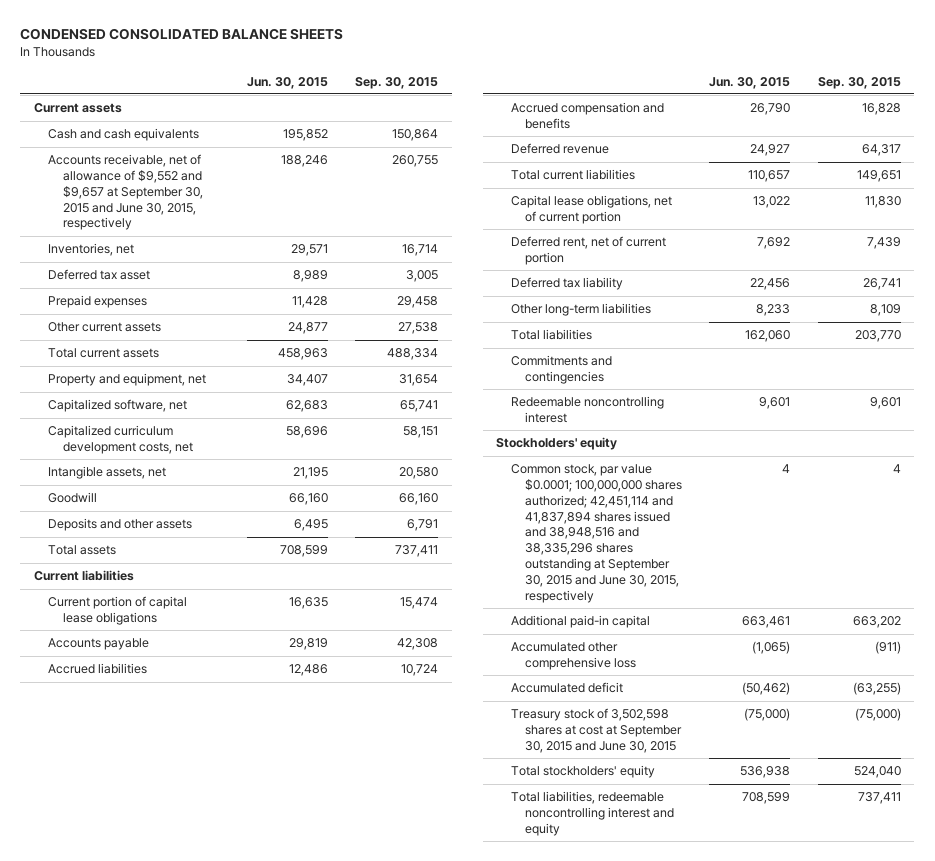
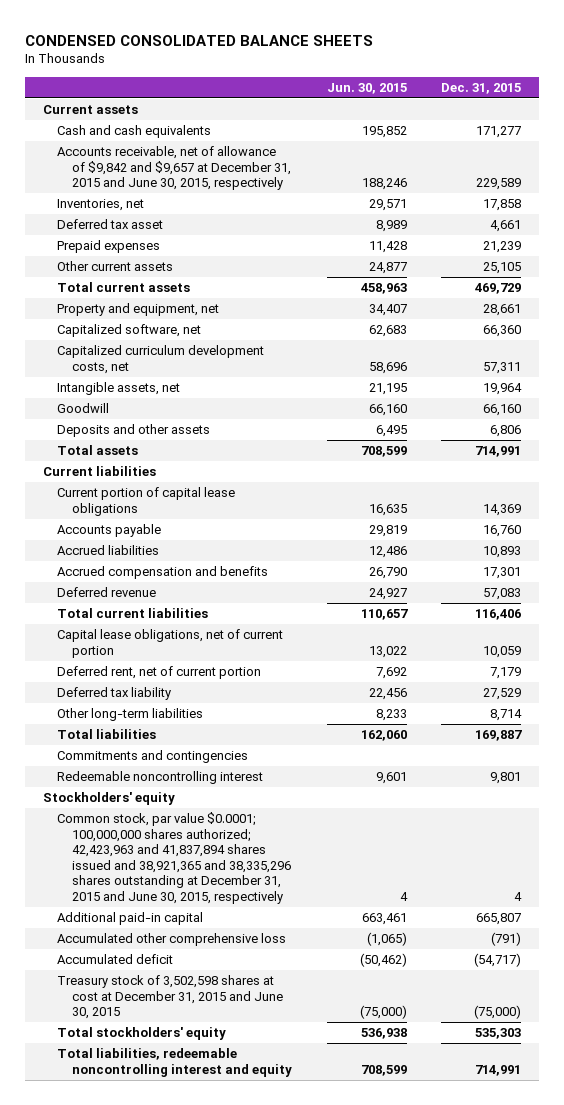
[355,76,439,89] Sep. 30, 2015 -> none
none -> [441,82,522,94] Dec. 31, 2015
[48,154,203,231] Accounts receivable, net of allowance of $9,552 and $9,657 at September 30, 2015 and June 30, 2015, respectively -> [57,146,291,191] Accounts receivable, net of allowance of $9,842 and $9,657 at December 31, 2015 and June 30, 2015, respectively
[510,464,683,603] Common stock, par value $0.0001; 100,000,000 shares authorized; 42,451,114 and 41,837,894 shares issued and 38,948,516 and 38,335,296 shares outstanding at September 30, 2015 and June 30, 2015, respectively -> [57,812,291,904] Common stock, par value $0.0001; 100,000,000 shares authorized; 42,423,963 and 41,837,894 shares issued and 38,921,365 and 38,335,296 shares outstanding at December 31, 2015 and June 30, 2015, respectively
[510,708,683,753] Treasury stock of 3,502,598 shares at cost at September 30, 2015 and June 30, 2015 -> [57,975,283,1020] Treasury stock of 3,502,598 shares at cost at December 31, 2015 and June 30, 2015

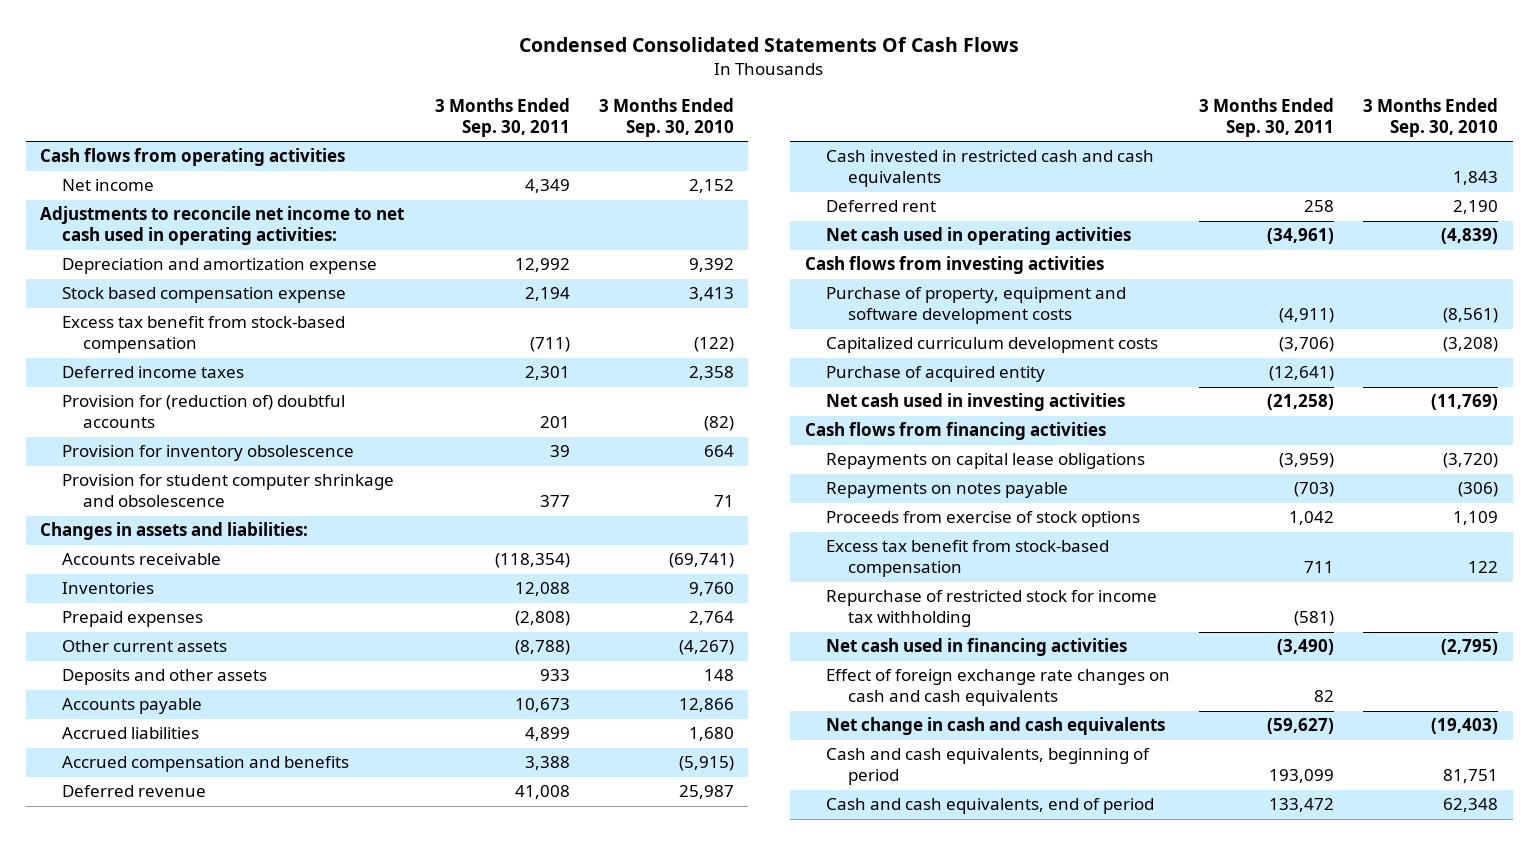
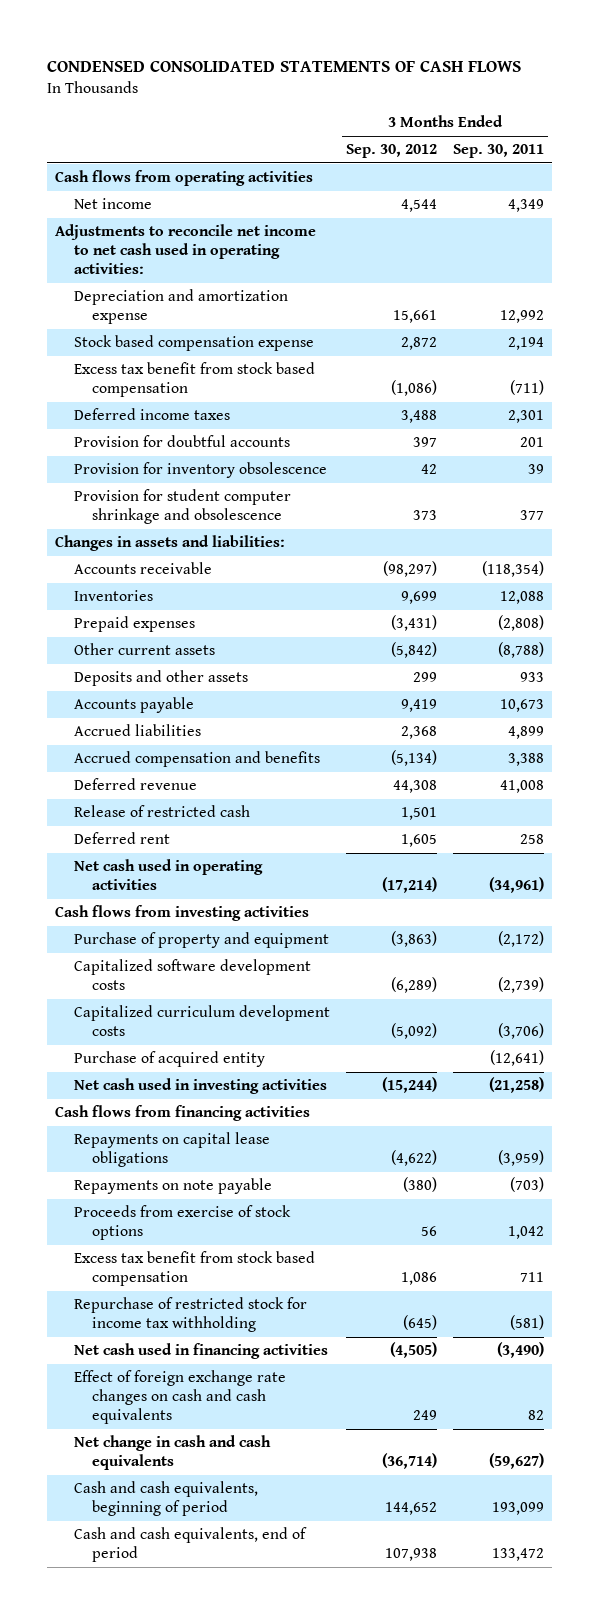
[519,37,1020,53] Condensed Consolidated Statements Of Cash Flows -> [47,60,522,72] CONDENSED CONSOLIDATED STATEMENTS OF CASH FLOWS
[598,98,734,138] 3 Months Ended Sep. 30, 2010 -> none
none -> [345,144,437,159] Sep. 30, 2012
[61,316,345,354] Excess tax benefit from stock-based compensation -> [73,362,315,398] Excess tax benefit from stock based compensation
[61,395,345,429] Provision for (reduction of) doubtful accounts -> [73,435,290,448] Provision for doubtful accounts
[826,150,1155,188] Cash invested in restricted cash and cash equivalents -> [73,805,250,818] Release of restricted cash
[826,287,1127,325] Purchase of property, equipment and software development costs -> [73,932,329,949] Purchase of property and equipment
[1279,308,1335,324] (4,911) -> [497,931,544,948] (2,172)
none -> [73,959,311,991] Capitalized software development costs
[826,482,1069,499] Repayments on notes payable -> [73,1178,272,1195] Repayments on note payable
[826,540,1110,578] Excess tax benefit from stock-based compensation -> [73,1251,315,1287] Excess tax benefit from stock based compensation

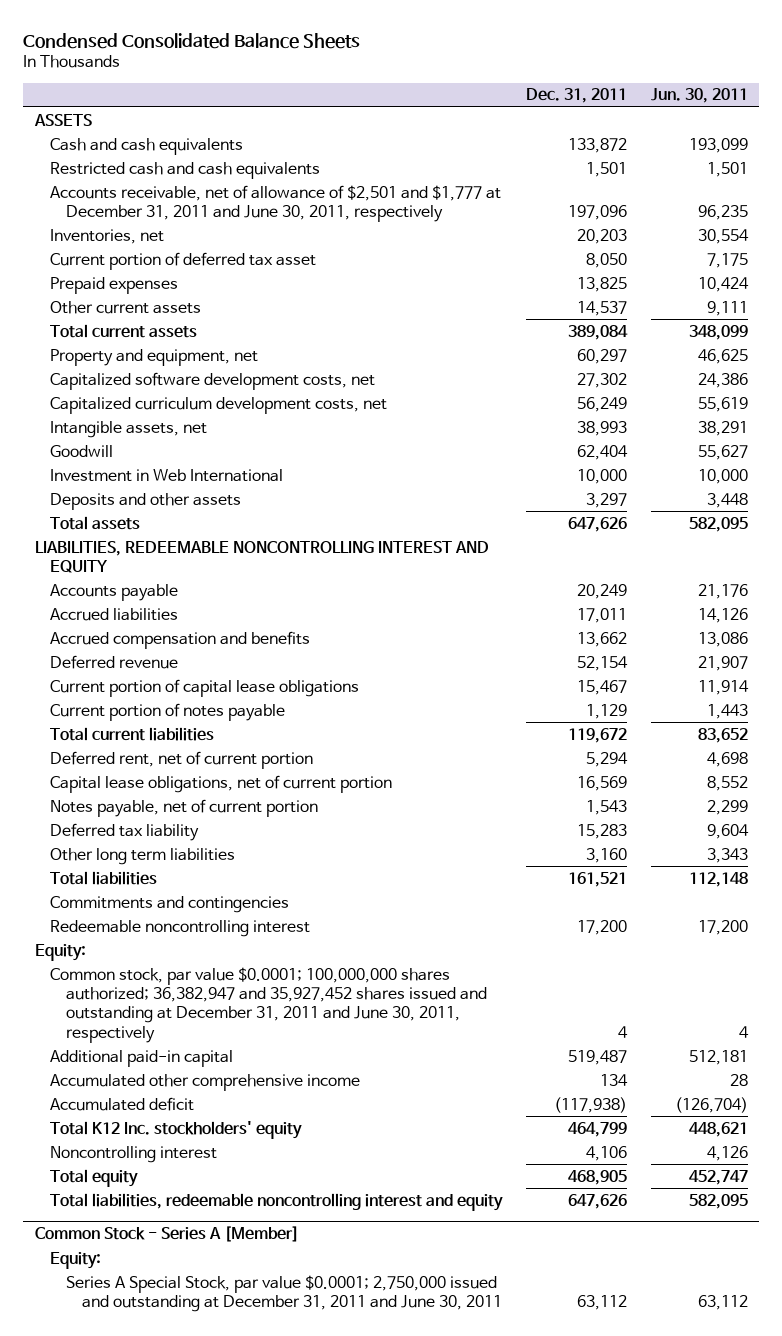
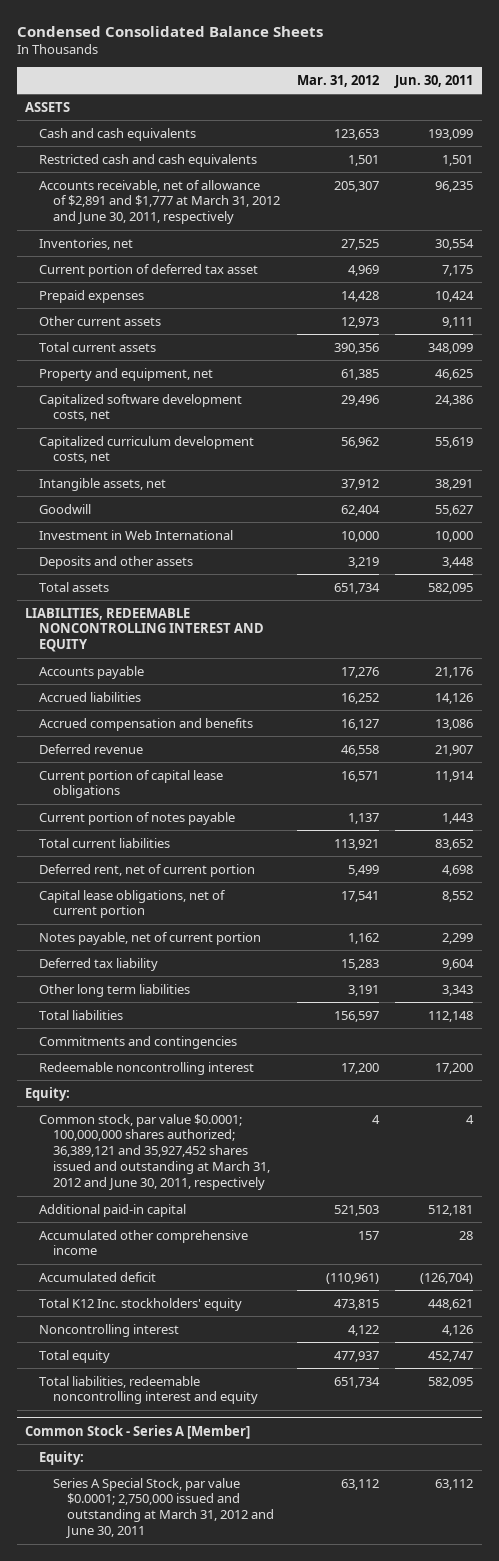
[526,88,628,104] Dec. 31, 2011 -> none
none -> [296,74,379,87] Mar. 31, 2012
[50,184,502,222] Accounts receivable, net of allowance of $2,501 and $1,777 at December 31, 2011 and June 30, 2011, respectively -> [39,179,281,225] Accounts receivable, net of allowance of $2,891 and $1,777 at March 31, 2012 and June 30, 2011, respectively
[50,966,487,1043] Common stock, par value $0.0001; 100,000,000 shares authorized; 36,382,947 and 35,927,452 shares issued and outstanding at December 31, 2011 and June 30, 2011, respectively -> [39,1113,271,1191] Common stock, par value $0.0001; 100,000,000 shares authorized; 36,389,121 and 35,927,452 shares issued and outstanding at March 31, 2012 and June 30, 2011, respectively
[65,1274,502,1312] Series A Special Stock, par value $0.0001; 2,750,000 issued and outstanding at December 31, 2011 and June 30, 2011 -> [53,1477,275,1539] Series A Special Stock, par value $0.0001; 2,750,000 issued and outstanding at March 31, 2012 and June 30, 2011

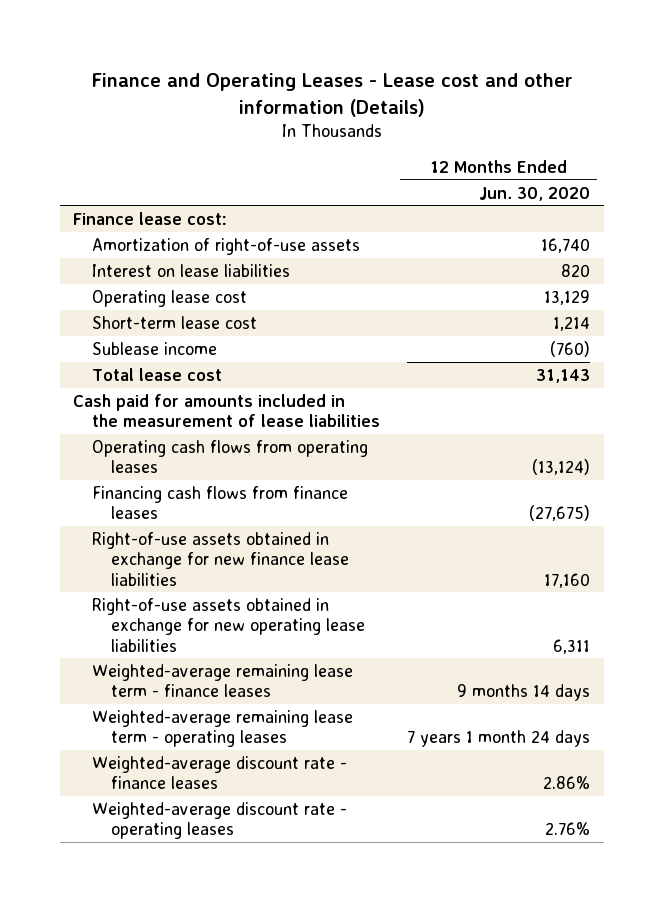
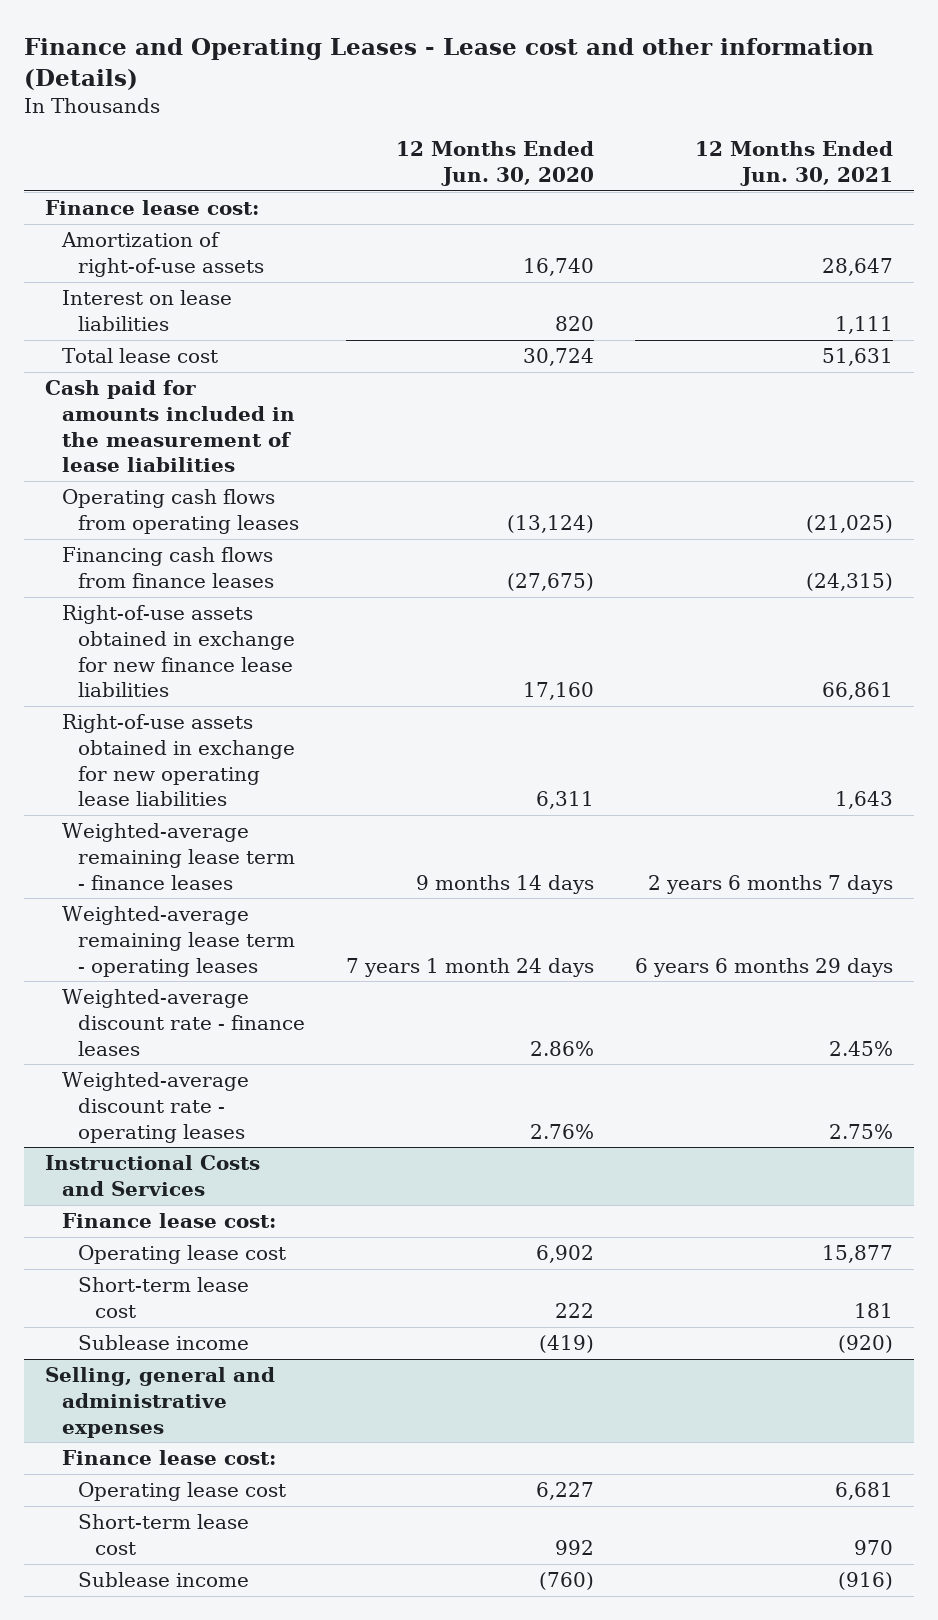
none -> [695,141,894,186] 12 Months Ended Jun. 30, 2021
[92,289,248,307] Operating lease cost -> none
[92,315,258,329] Short-term lease cost -> none
[92,341,218,355] Sublease income -> none
[536,368,591,383] 31,143 -> [523,348,595,367] 30,724
none -> [44,1155,260,1196] Instructional Costs and Services
none -> [61,1213,276,1229] Finance lease cost:
none -> [78,1245,287,1265] Operating lease cost
none -> [78,1277,250,1318] Short-term lease cost
none -> [78,1335,250,1351] Sublease income
none -> [44,1367,275,1438] Selling, general and administrative expenses
none -> [61,1450,276,1466] Finance lease cost:
none -> [78,1482,287,1502] Operating lease cost
none -> [78,1514,250,1555] Short-term lease cost
none -> [78,1572,250,1588] Sublease income

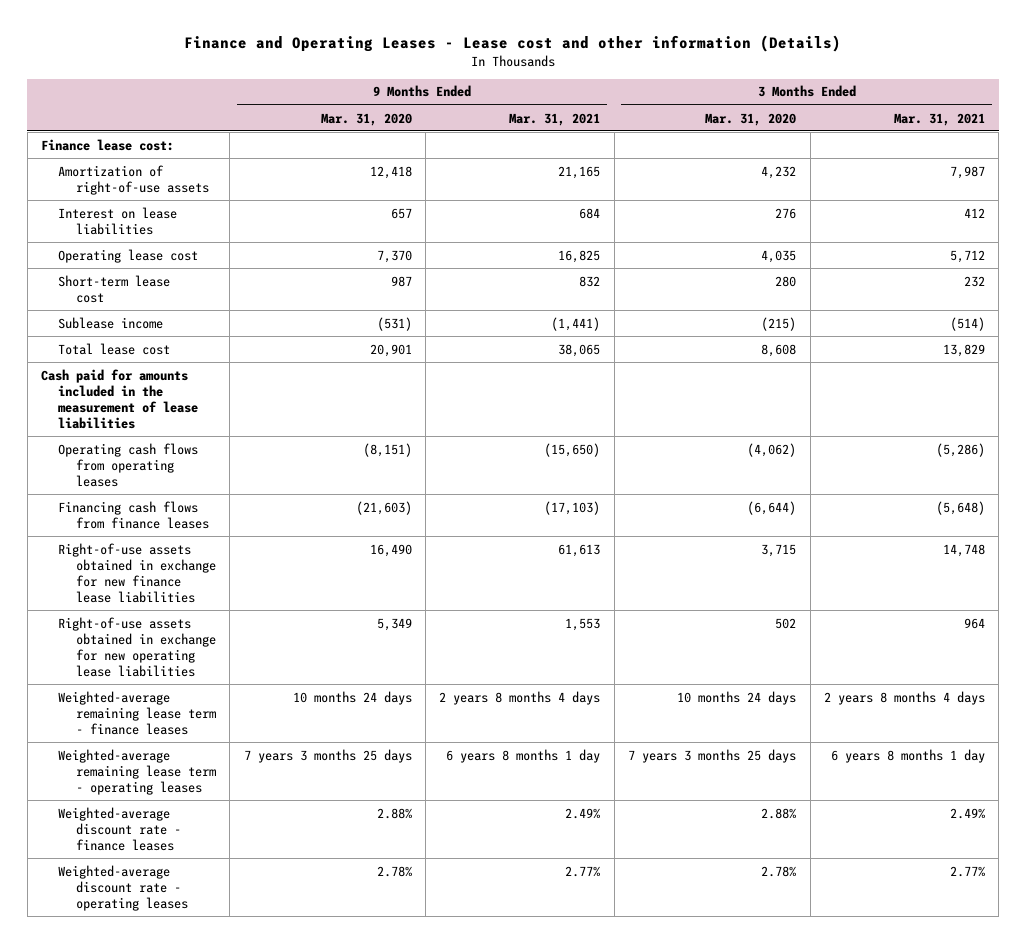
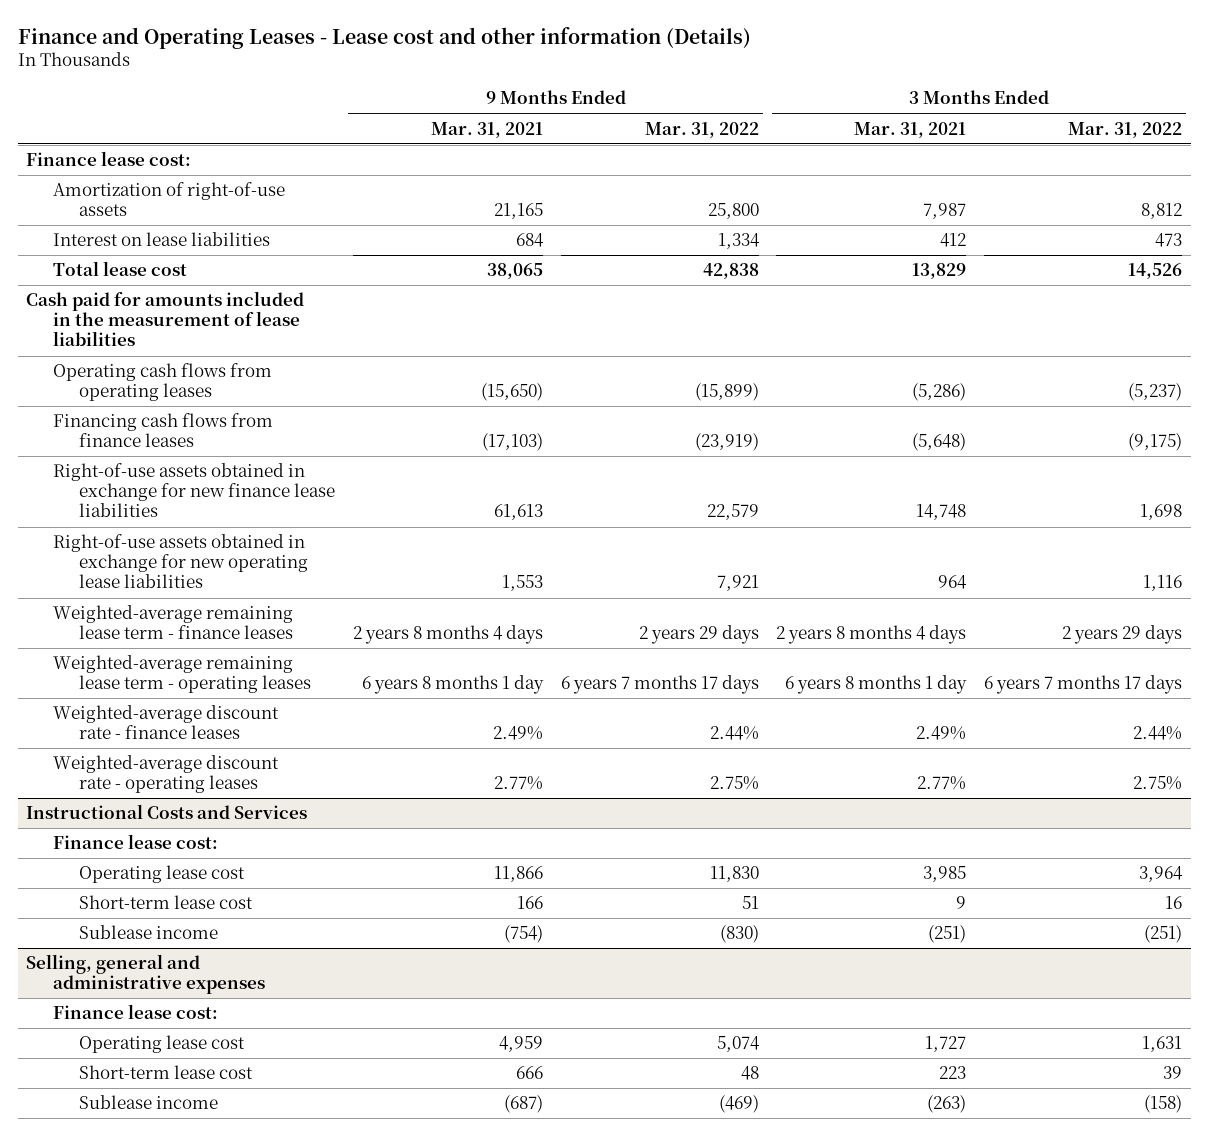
[320,112,412,126] Mar. 31, 2020 -> none
[705,112,797,126] Mar. 31, 2020 -> none
none -> [644,121,759,138] Mar. 31, 2022
none -> [1068,121,1183,138] Mar. 31, 2022
[58,248,199,263] Operating lease cost -> none
[58,274,171,303] Short-term lease cost -> none
[58,316,164,329] Sublease income -> none
none -> [26,804,308,820] Instructional Costs and Services
none -> [52,834,218,850] Finance lease cost:
none -> [79,865,246,884] Operating lease cost
none -> [79,895,254,910] Short-term lease cost
none -> [79,925,219,940] Sublease income
none -> [26,954,265,995] Selling, general and administrative expenses
none -> [52,1004,218,1020] Finance lease cost:
none -> [79,1035,246,1054] Operating lease cost
none -> [79,1065,254,1080] Short-term lease cost
none -> [79,1095,219,1110] Sublease income

